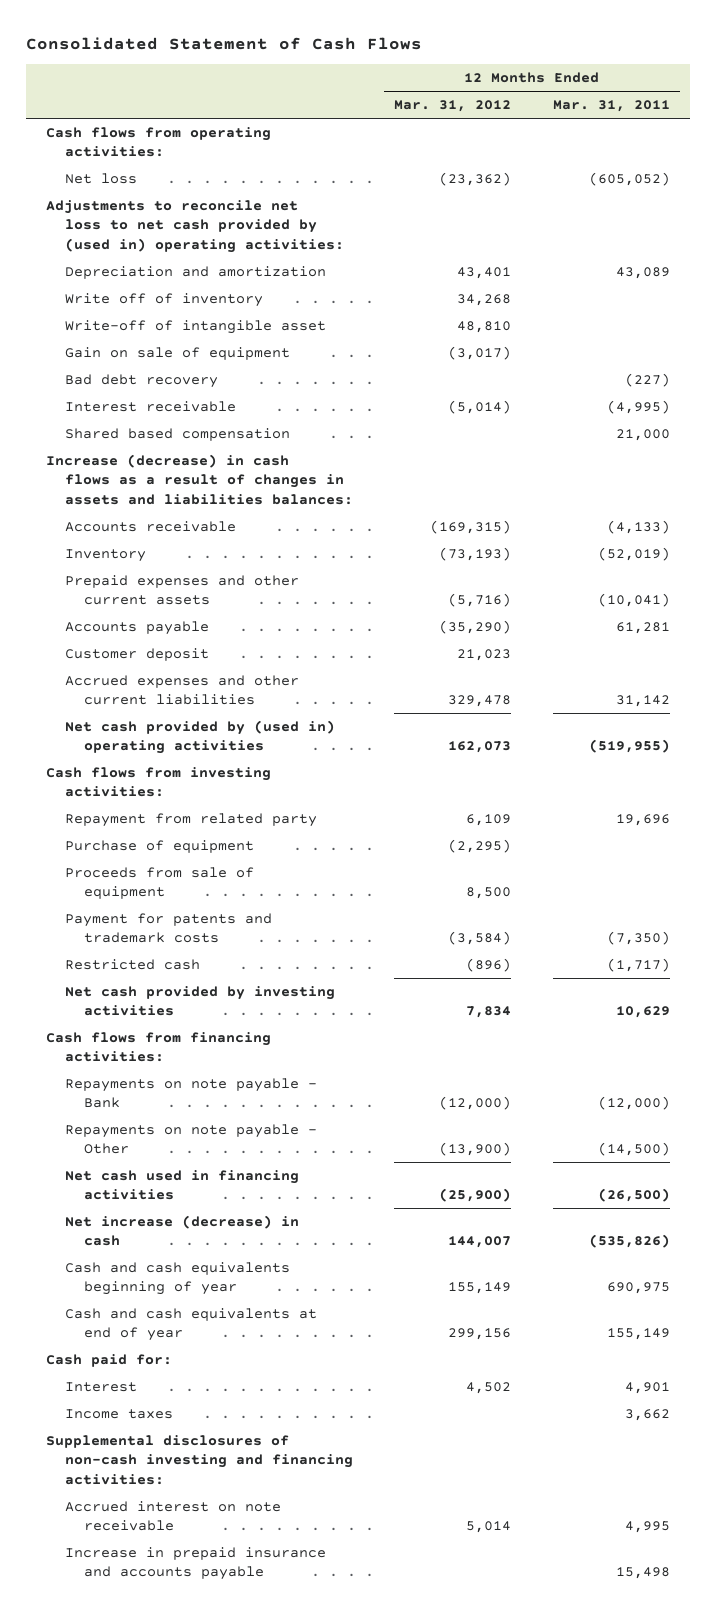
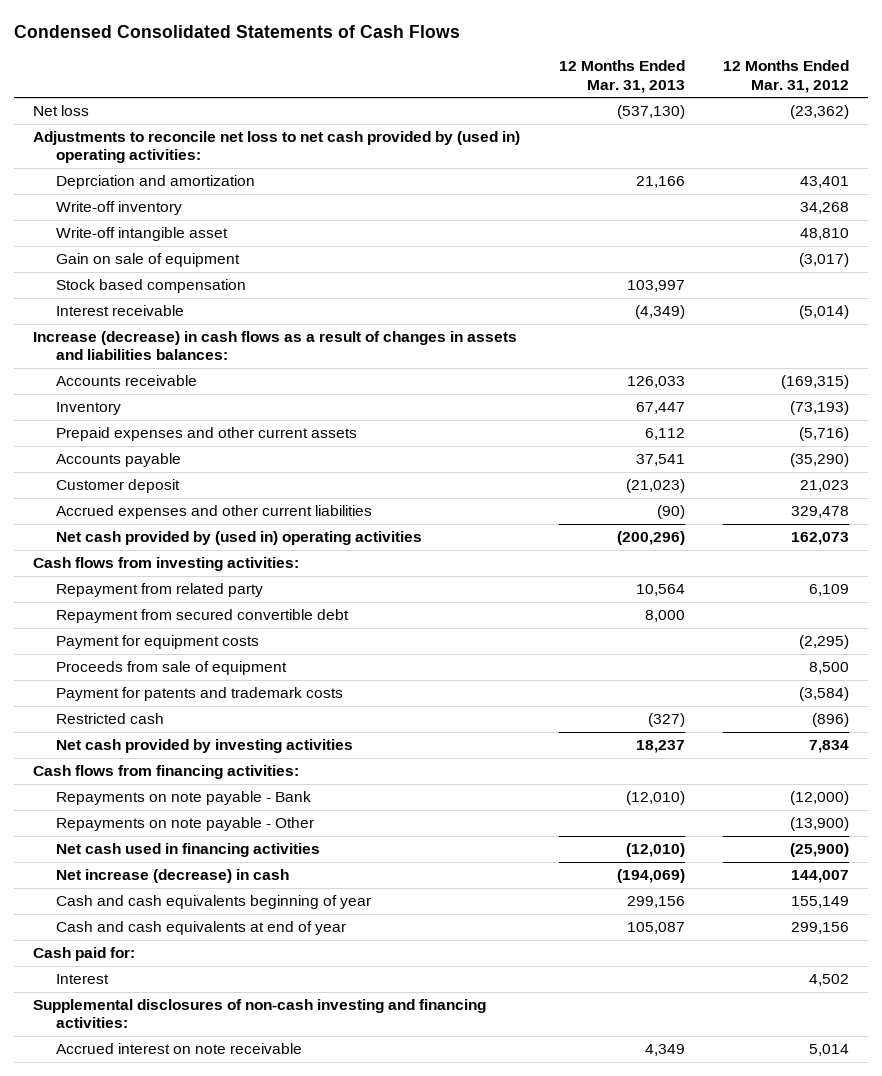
[25,37,422,51] Consolidated Statement of Cash Flows -> [14,25,461,39] Condensed Consolidated Statements of Cash Flows
[552,100,670,113] Mar. 31, 2011 -> none
none -> [558,60,685,93] 12 Months Ended Mar. 31, 2013
[46,126,272,158] Cash flows from operating activities: -> none
[65,265,327,279] Depreciation and amortization -> [55,175,255,190] Deprciation and amortization
[65,292,264,307] Write off of inventory -> [55,201,182,216] Write-off inventory
[65,319,327,334] Write-off of intangible asset -> [55,227,228,242] Write-off intangible asset
[65,373,219,388] Bad debt recovery -> none
none -> [55,279,246,294] Stock based compensation
[65,427,291,441] Shared based compensation -> none
none -> [55,609,349,624] Repayment from secured convertible debt
[65,839,255,853] Purchase of equipment -> [55,635,259,650] Payment for equipment costs
[65,1408,174,1419] Income taxes -> none
[65,1546,327,1581] Increase in prepaid insurance and accounts payable -> none

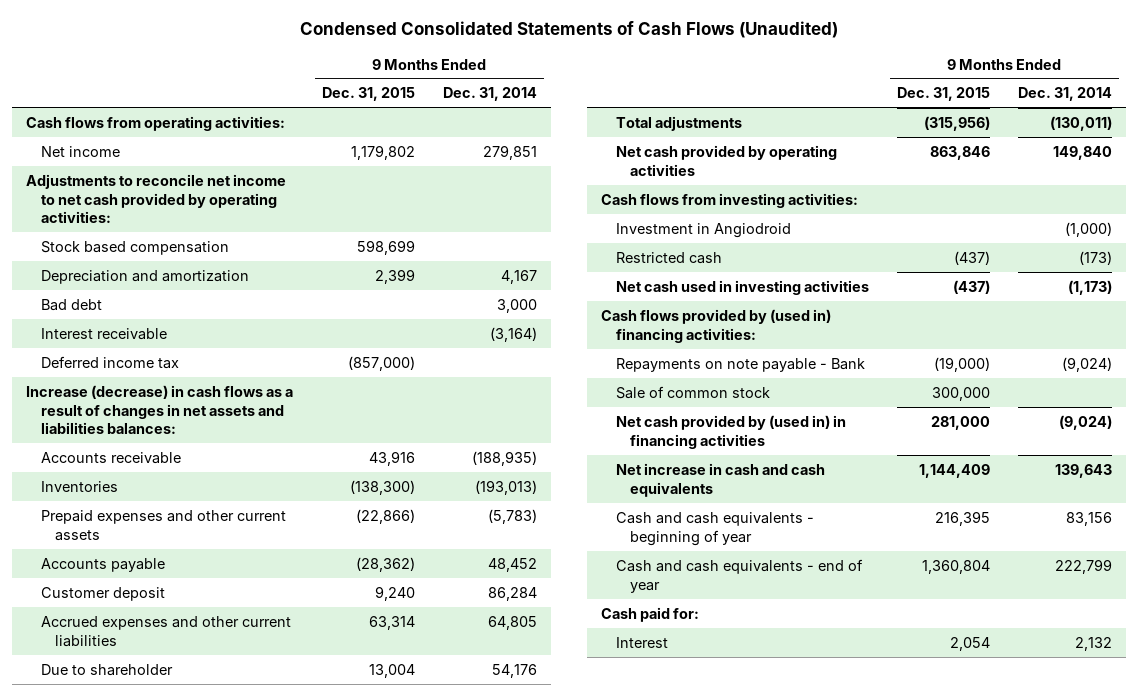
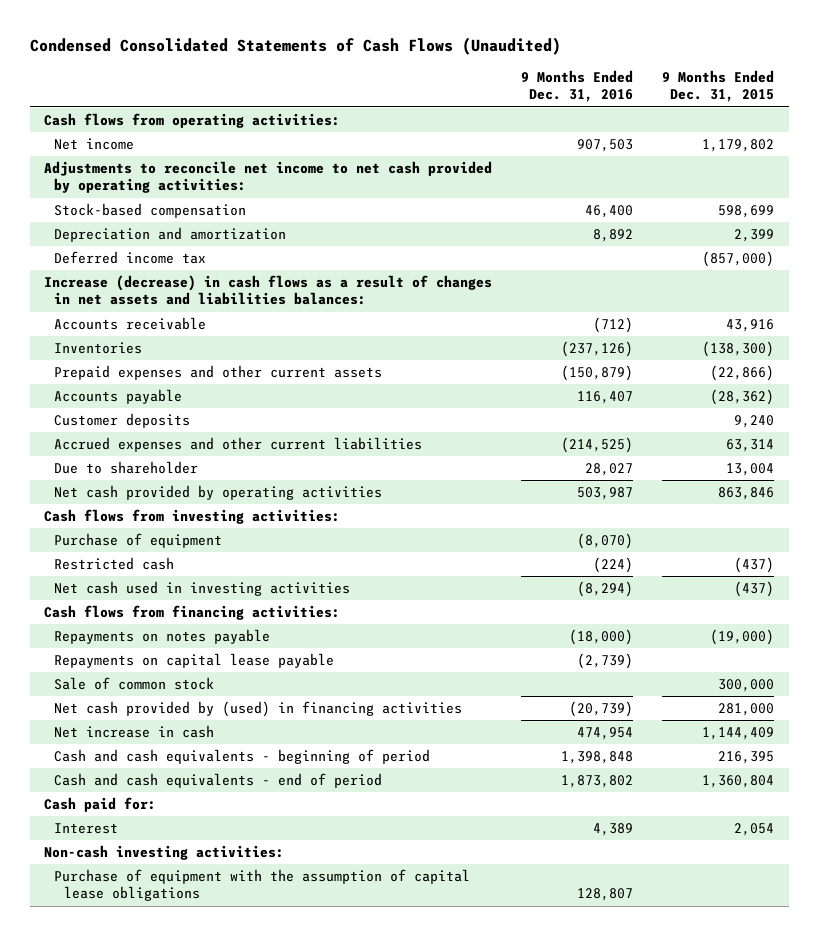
[442,87,537,102] Dec. 31, 2014 -> none
none -> [521,70,634,103] 9 Months Ended Dec. 31, 2016
[40,240,229,255] Stock based compensation -> [53,203,246,219] Stock-based compensation
[40,298,102,311] Bad debt -> none
[40,327,167,340] Interest receivable -> none
[40,586,165,601] Customer deposit -> [53,413,190,429] Customer deposits
[615,115,742,131] Total adjustments -> none
[615,222,791,238] Investment in Angiodroid -> none
none -> [53,533,222,549] Purchase of equipment
[601,308,832,343] Cash flows provided by (used in) financing activities: -> [44,605,341,621] Cash flows from financing activities:
[615,357,865,372] Repayments on note payable - Bank -> [53,629,270,645] Repayments on notes payable
none -> [53,653,334,669] Repayments on capital lease payable
[615,414,846,449] Net cash provided by (used in) in financing activities -> [53,701,462,718] Net cash provided by (used) in financing activities
[615,462,825,497] Net increase in cash and cash equivalents -> [53,725,214,739] Net increase in cash
[615,511,814,546] Cash and cash equivalents - beginning of year -> [53,749,430,765] Cash and cash equivalents - beginning of period
[615,558,863,593] Cash and cash equivalents - end of year -> [53,773,382,789] Cash and cash equivalents - end of period
none -> [44,845,285,861] Non-cash investing activities:
none -> [53,869,470,902] Purchase of equipment with the assumption of capital lease obligations

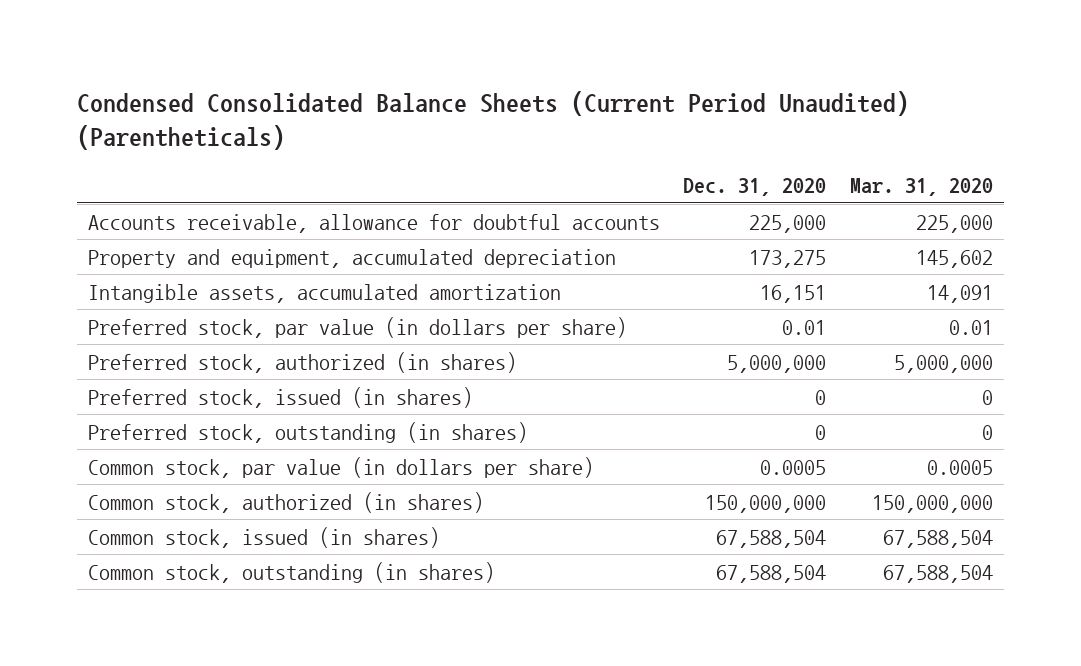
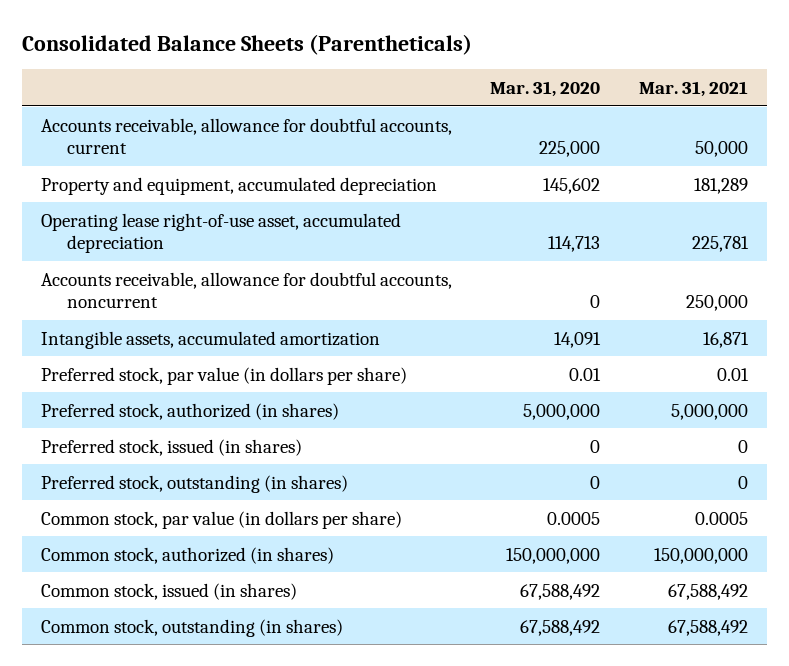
[76,90,909,151] Condensed Consolidated Balance Sheets (Current Period Unaudited) (Parentheticals) -> [21,33,472,55] Consolidated Balance Sheets (Parentheticals)
[683,178,827,197] Dec. 31, 2020 -> none
none -> [638,80,748,97] Mar. 31, 2021
[88,213,661,233] Accounts receivable, allowance for doubtful accounts -> [41,117,453,155] Accounts receivable, allowance for doubtful accounts, current
none -> [41,212,402,254] Operating lease right-of-use asset, accumulated depreciation
none -> [41,271,453,309] Accounts receivable, allowance for doubtful accounts, noncurrent
[882,529,993,548] 67,588,504 -> [520,583,601,600] 67,588,492
[882,564,993,583] 67,588,504 -> [520,619,601,636] 67,588,492

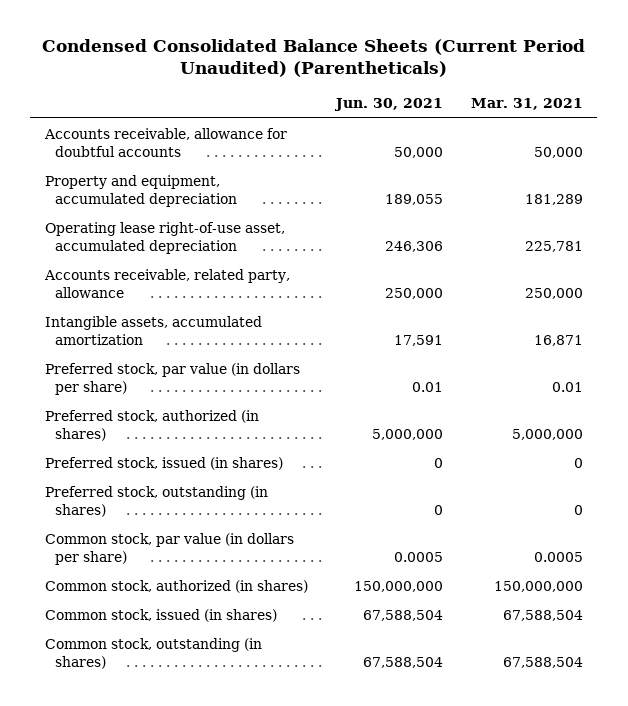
[21,33,472,55] Consolidated Balance Sheets (Parentheticals) -> [41,39,585,78] Condensed Consolidated Balance Sheets (Current Period Unaudited) (Parentheticals)
[490,80,601,97] Mar. 31, 2020 -> none
none -> [333,98,443,112] Jun. 30, 2021
[41,117,453,155] Accounts receivable, allowance for doubtful accounts, current -> [43,127,287,157] Accounts receivable, allowance for doubtful accounts
[41,271,453,309] Accounts receivable, allowance for doubtful accounts, noncurrent -> [43,268,290,298] Accounts receivable, related party, allowance
[667,583,748,600] 67,588,492 -> [503,609,584,621] 67,588,504
[667,619,748,636] 67,588,492 -> [503,656,584,668] 67,588,504

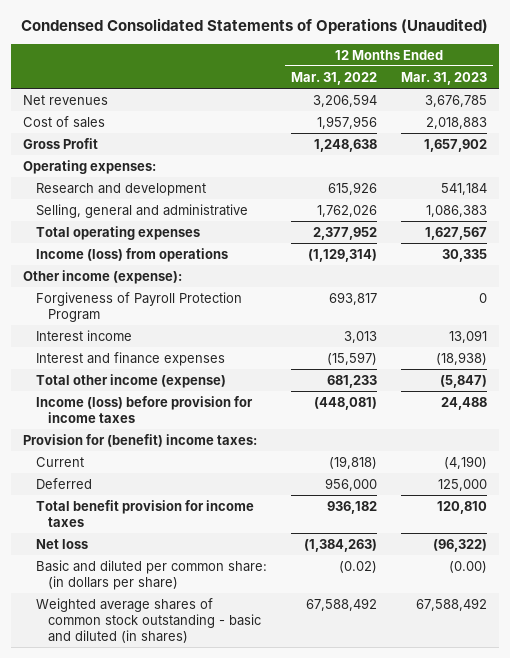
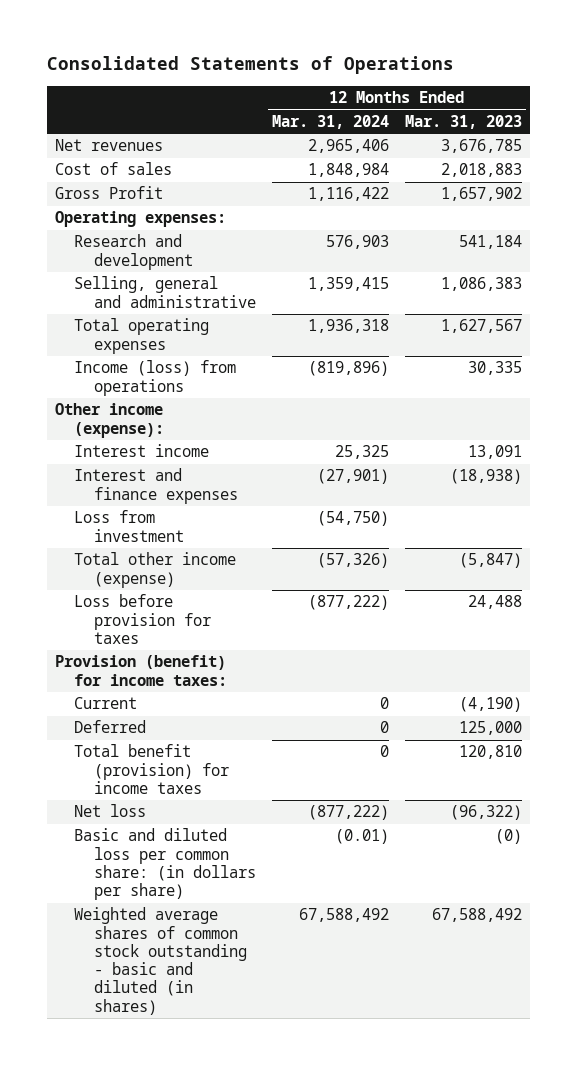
[20,17,488,34] Condensed Consolidated Statements of Operations (Unaudited) -> [46,56,454,75] Consolidated Statements of Operations
[290,71,377,85] Mar. 31, 2022 -> none
none -> [272,114,390,129] Mar. 31, 2024
[35,291,242,322] Forgiveness of Payroll Protection Program -> none
none -> [74,510,185,542] Loss from investment
[35,395,253,423] Income (loss) before provision for income taxes -> [74,594,212,644] Loss before provision for taxes
[22,433,257,447] Provision for (benefit) income taxes: -> [54,655,228,686] Provision (benefit) for income taxes:
[35,499,254,527] Total benefit provision for income taxes -> [74,744,230,794] Total benefit (provision) for income taxes
[35,559,267,590] Basic and diluted per common share: (in dollars per share) -> [74,828,257,901] Basic and diluted loss per common share: (in dollars per share)
[449,560,488,573] (0.00) -> [495,829,523,845] (0)

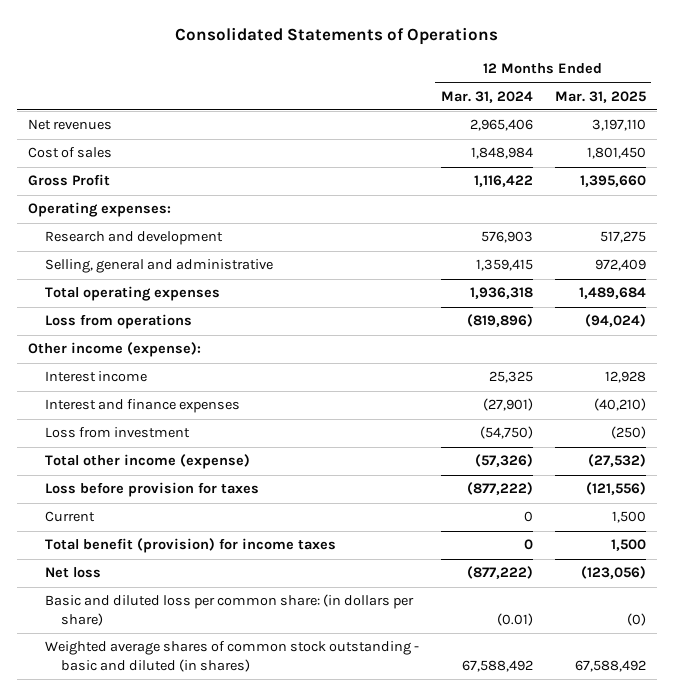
[405,114,523,129] Mar. 31, 2023 -> none
none -> [554,90,646,103] Mar. 31, 2025
[74,360,237,396] Income (loss) from operations -> [44,314,192,330] Loss from operations
[54,655,228,686] Provision (benefit) for income taxes: -> none
[74,720,147,734] Deferred -> none

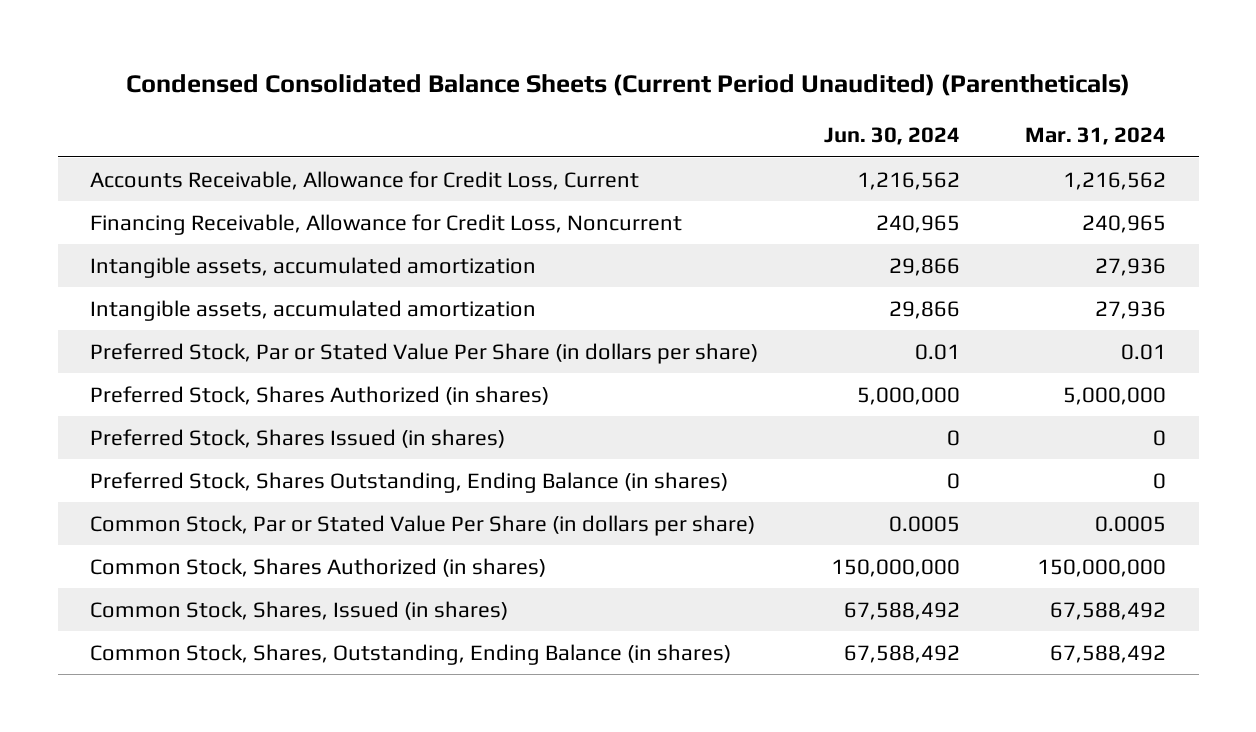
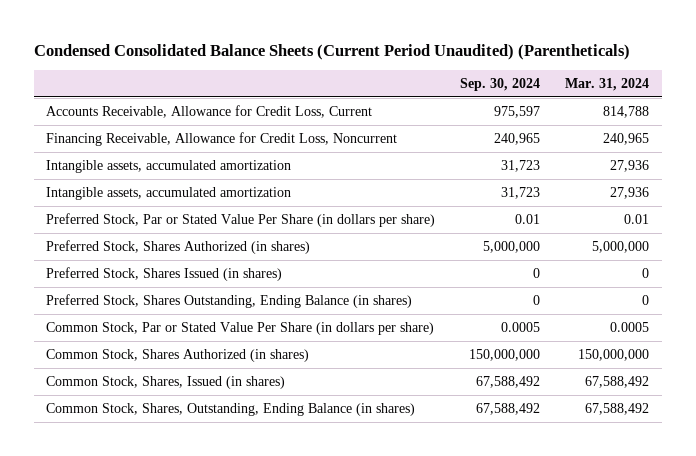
[823,127,960,146] Jun. 30, 2024 -> none
none -> [460,78,541,92] Sep. 30, 2024
[1062,171,1166,190] 1,216,562 -> [603,105,650,118] 814,788

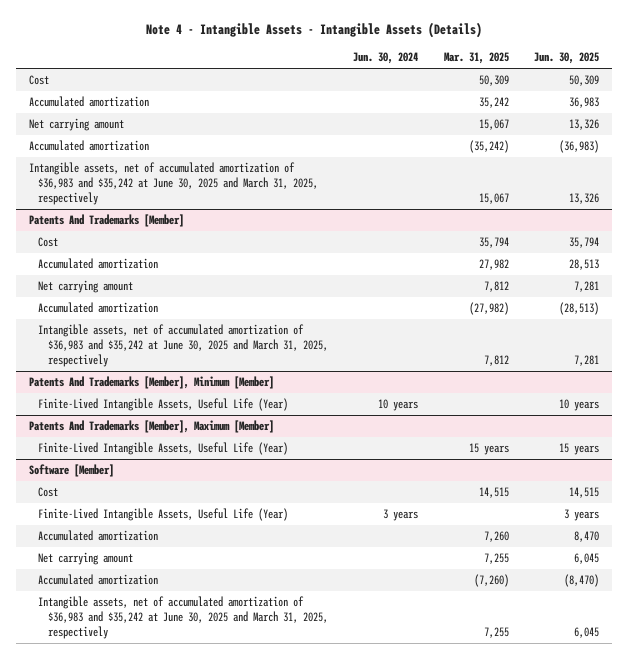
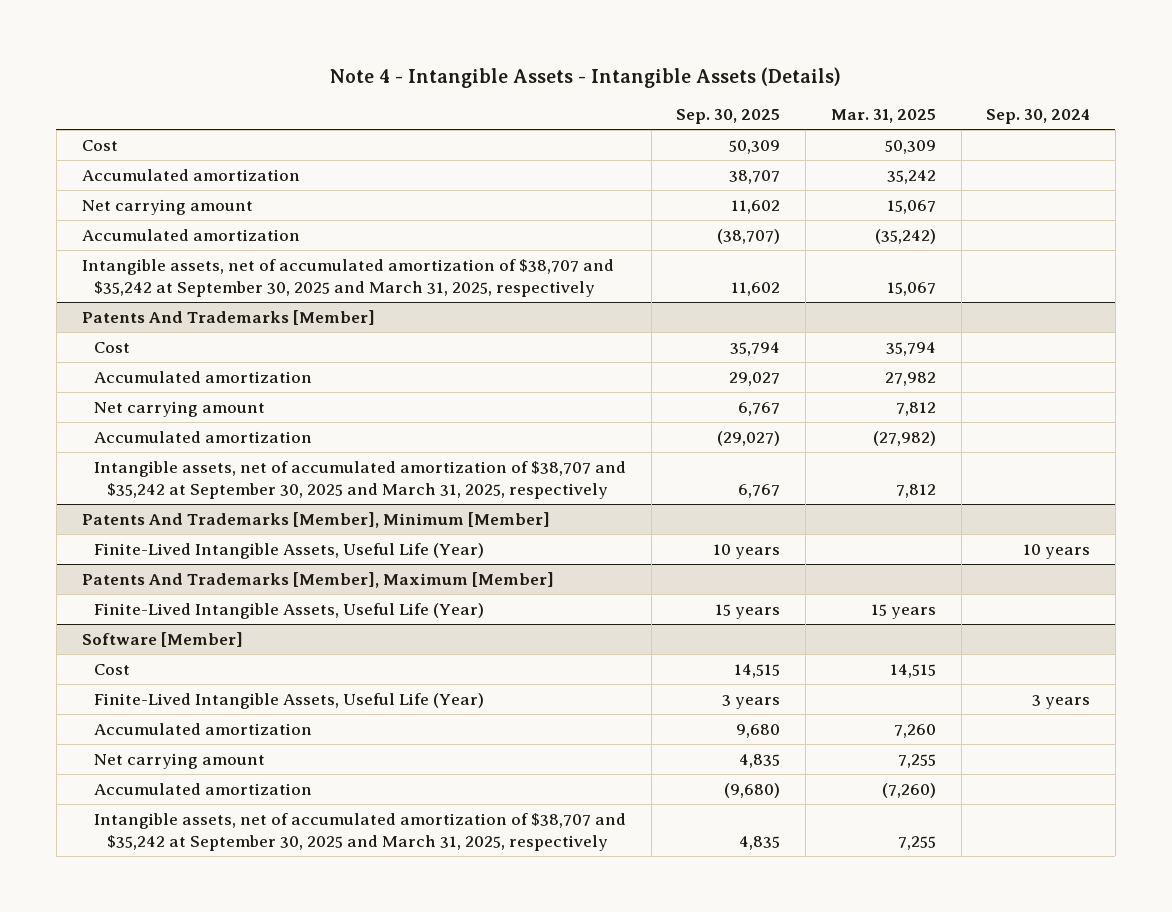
[353,52,419,65] Jun. 30, 2024 -> none
[534,52,600,65] Jun. 30, 2025 -> none
none -> [676,109,781,125] Sep. 30, 2025
none -> [986,109,1091,125] Sep. 30, 2024
[28,162,319,205] Intangible assets, net of accumulated amortization of $36,983 and $35,242 at June 30, 2025 and March 31, 2025, respectively -> [81,258,614,297] Intangible assets, net of accumulated amortization of $38,707 and $35,242 at September 30, 2025 and March 31, 2025, respectively
[38,324,328,367] Intangible assets, net of accumulated amortization of $36,983 and $35,242 at June 30, 2025 and March 31, 2025, respectively -> [94,460,627,499] Intangible assets, net of accumulated amortization of $38,707 and $35,242 at September 30, 2025 and March 31, 2025, respectively
[38,596,328,639] Intangible assets, net of accumulated amortization of $36,983 and $35,242 at June 30, 2025 and March 31, 2025, respectively -> [94,812,627,851] Intangible assets, net of accumulated amortization of $38,707 and $35,242 at September 30, 2025 and March 31, 2025, respectively

